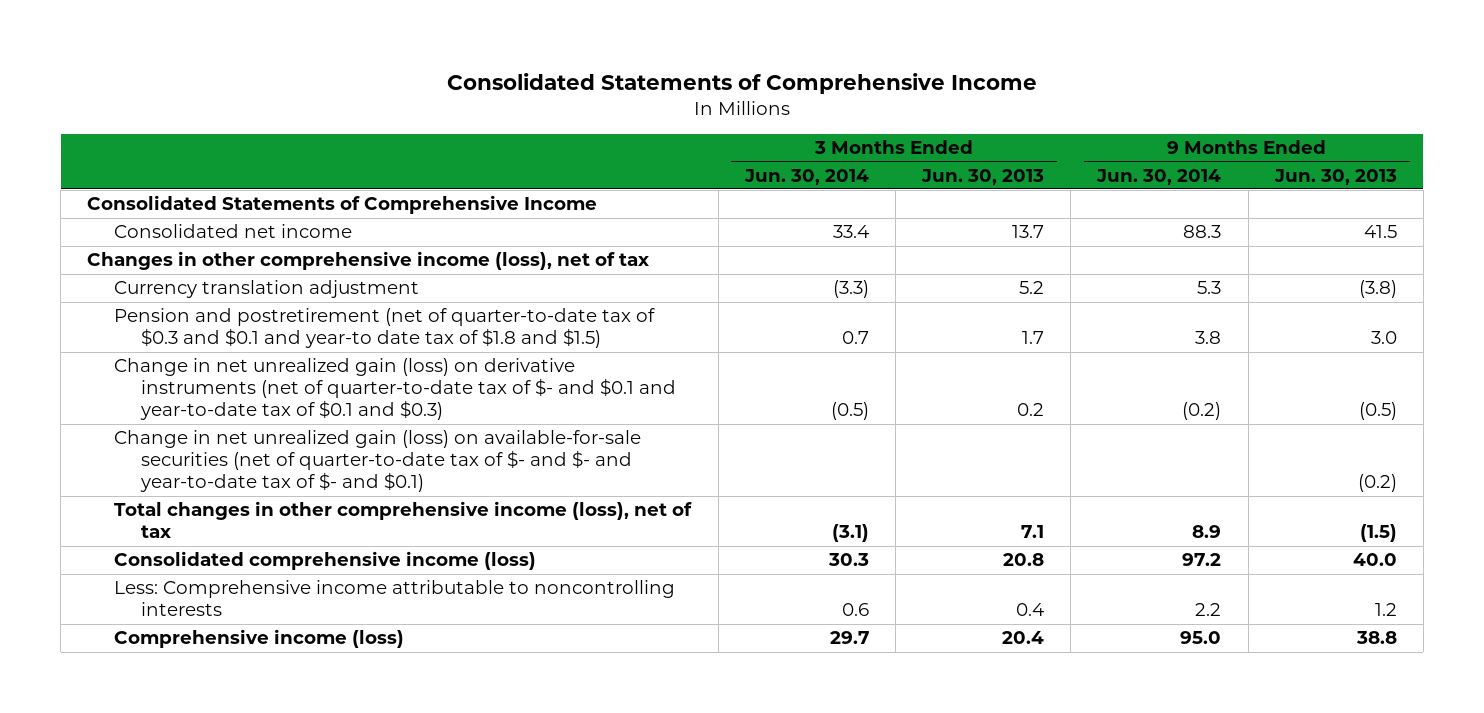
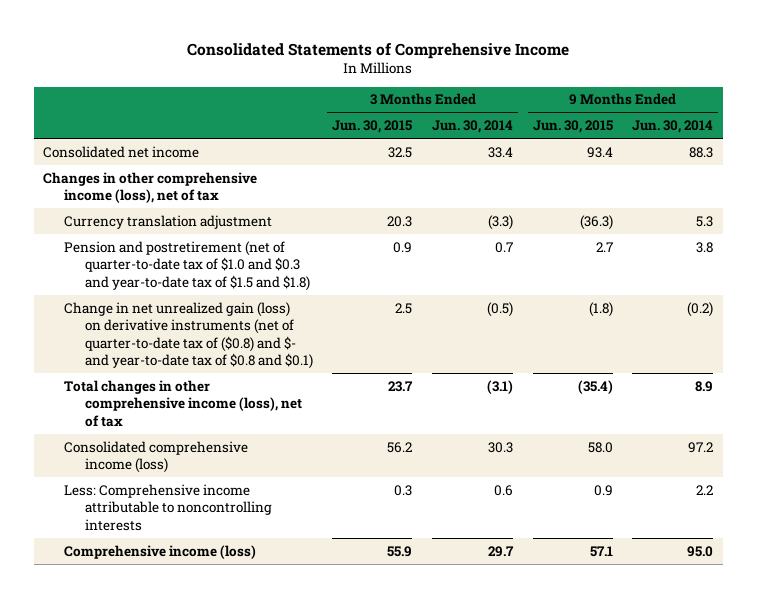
[921,168,1045,185] Jun. 30, 2013 -> none
[1273,168,1397,185] Jun. 30, 2013 -> none
none -> [332,120,413,134] Jun. 30, 2015
none -> [532,120,613,134] Jun. 30, 2015
[87,195,598,215] Consolidated Statements of Comprehensive Income -> none
[114,430,642,493] Change in net unrealized gain (loss) on available-for-sale securities (net of quarter-to-date tax of $- and $- and year-to-date tax of $- and $0.1) -> none
[114,308,656,349] Pension and postretirement (net of quarter-to-date tax of $0.3 and $0.1 and year-to date tax of $1.8 and $1.5) -> [64,240,310,291] Pension and postretirement (net of quarter-to-date tax of $1.0 and $0.3 and year-to-date tax of $1.5 and $1.8)
[114,358,677,421] Change in net unrealized gain (loss) on derivative instruments (net of quarter-to-date tax of $- and $0.1 and year-to-date tax of $0.1 and $0.3) -> [64,301,313,369] Change in net unrealized gain (loss) on derivative instruments (net of quarter-to-date tax of ($0.8) and $- and year-to-date tax of $0.8 and $0.1)

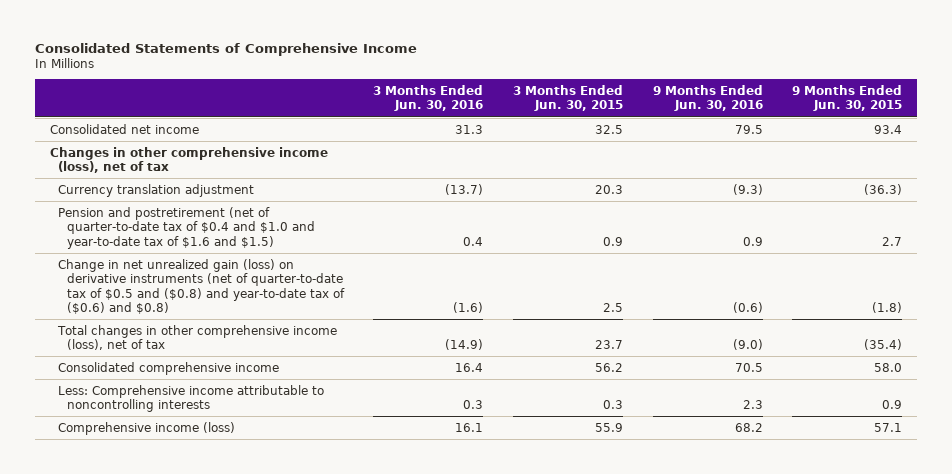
[431,120,513,134] Jun. 30, 2014 -> none
[632,120,714,134] Jun. 30, 2014 -> none
none -> [373,84,484,112] 3 Months Ended Jun. 30, 2016
none -> [652,84,763,112] 9 Months Ended Jun. 30, 2016
[64,240,310,291] Pension and postretirement (net of quarter-to-date tax of $1.0 and $0.3 and year-to-date tax of $1.5 and $1.8) -> [58,206,315,249] Pension and postretirement (net of quarter-to-date tax of $0.4 and $1.0 and year-to-date tax of $1.6 and $1.5)
[64,301,313,369] Change in net unrealized gain (loss) on derivative instruments (net of quarter-to-date tax of ($0.8) and $- and year-to-date tax of $0.8 and $0.1) -> [58,258,345,315] Change in net unrealized gain (loss) on derivative instruments (net of quarter-to-date tax of $0.5 and ($0.8) and year-to-date tax of ($0.6) and $0.8)
[64,440,249,474] Consolidated comprehensive income (loss) -> [58,361,280,375] Consolidated comprehensive income

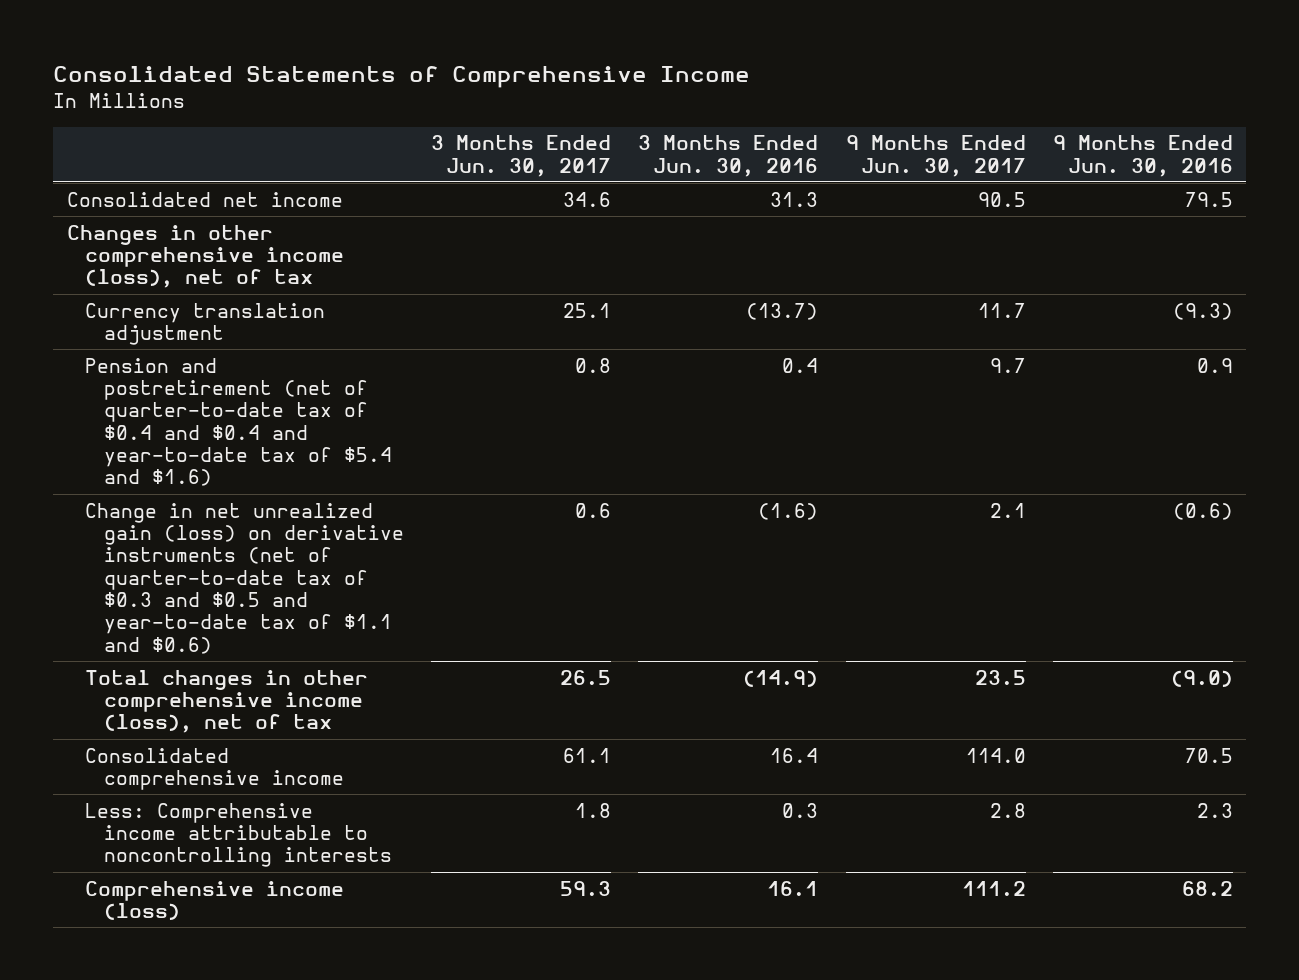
[513,84,624,112] 3 Months Ended Jun. 30, 2015 -> none
[792,84,903,112] 9 Months Ended Jun. 30, 2015 -> none
none -> [431,135,612,177] 3 Months Ended Jun. 30, 2017
none -> [845,135,1026,177] 9 Months Ended Jun. 30, 2017
[58,206,315,249] Pension and postretirement (net of quarter-to-date tax of $0.4 and $1.0 and year-to-date tax of $1.6 and $1.5) -> [85,357,393,487] Pension and postretirement (net of quarter-to-date tax of $0.4 and $0.4 and year-to-date tax of $5.4 and $1.6)
[58,258,345,315] Change in net unrealized gain (loss) on derivative instruments (net of quarter-to-date tax of $0.5 and ($0.8) and year-to-date tax of ($0.6) and $0.8) -> [85,502,405,654] Change in net unrealized gain (loss) on derivative instruments (net of quarter-to-date tax of $0.3 and $0.5 and year-to-date tax of $1.1 and $0.6)

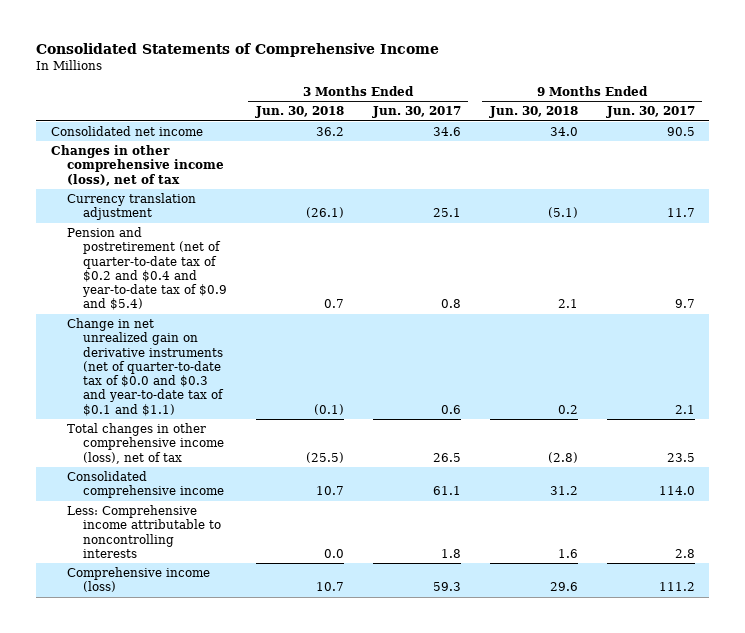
[638,135,819,177] 3 Months Ended Jun. 30, 2016 -> none
[1052,135,1233,177] 9 Months Ended Jun. 30, 2016 -> none
none -> [254,106,344,119] Jun. 30, 2018
none -> [488,106,578,119] Jun. 30, 2018
[85,357,393,487] Pension and postretirement (net of quarter-to-date tax of $0.4 and $0.4 and year-to-date tax of $5.4 and $1.6) -> [66,226,227,311] Pension and postretirement (net of quarter-to-date tax of $0.2 and $0.4 and year-to-date tax of $0.9 and $5.4)
[85,502,405,654] Change in net unrealized gain (loss) on derivative instruments (net of quarter-to-date tax of $0.3 and $0.5 and year-to-date tax of $1.1 and $0.6) -> [66,317,224,416] Change in net unrealized gain on derivative instruments (net of quarter-to-date tax of $0.0 and $0.3 and year-to-date tax of $0.1 and $1.1)

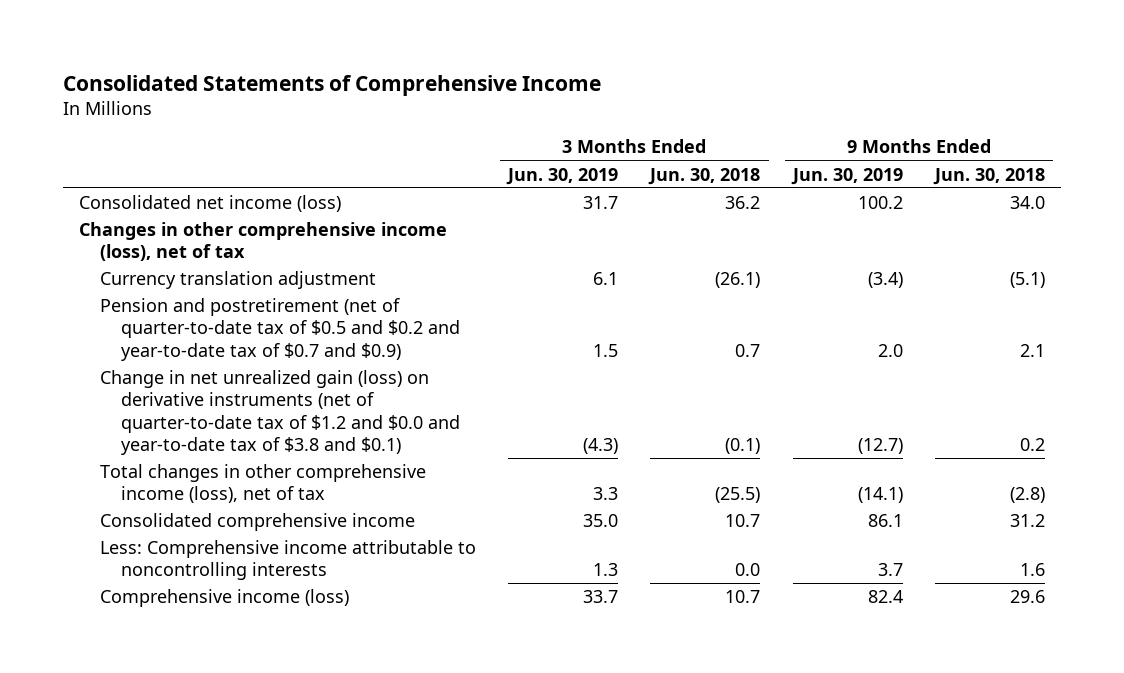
[371,106,461,119] Jun. 30, 2017 -> none
[605,106,695,119] Jun. 30, 2017 -> none
none -> [506,167,619,185] Jun. 30, 2019
none -> [790,167,903,185] Jun. 30, 2019
[50,125,203,136] Consolidated net income -> [78,195,341,213] Consolidated net income (loss)
[66,226,227,311] Pension and postretirement (net of quarter-to-date tax of $0.2 and $0.4 and year-to-date tax of $0.9 and $5.4) -> [99,298,461,361] Pension and postretirement (net of quarter-to-date tax of $0.5 and $0.2 and year-to-date tax of $0.7 and $0.9)
[66,317,224,416] Change in net unrealized gain on derivative instruments (net of quarter-to-date tax of $0.0 and $0.3 and year-to-date tax of $0.1 and $1.1) -> [99,370,461,455] Change in net unrealized gain (loss) on derivative instruments (net of quarter-to-date tax of $1.2 and $0.0 and year-to-date tax of $3.8 and $0.1)

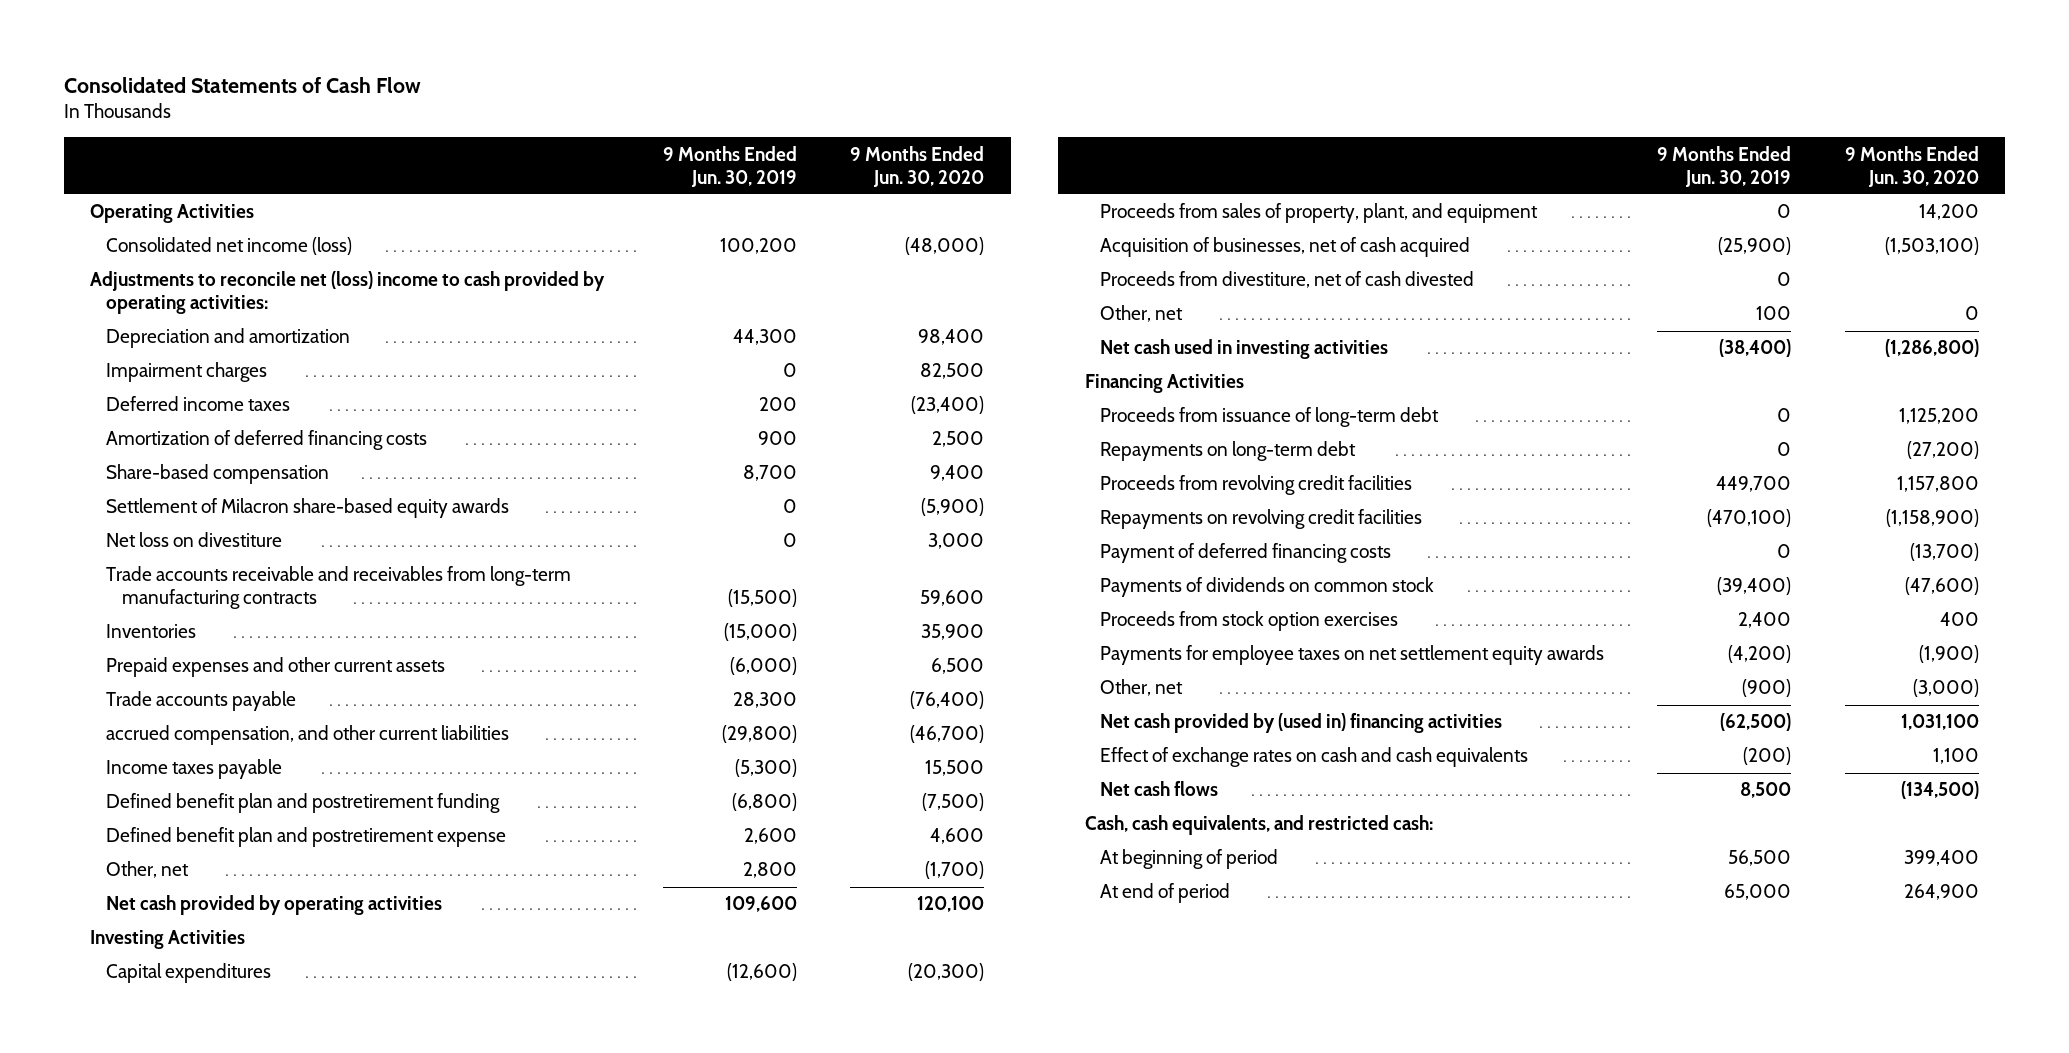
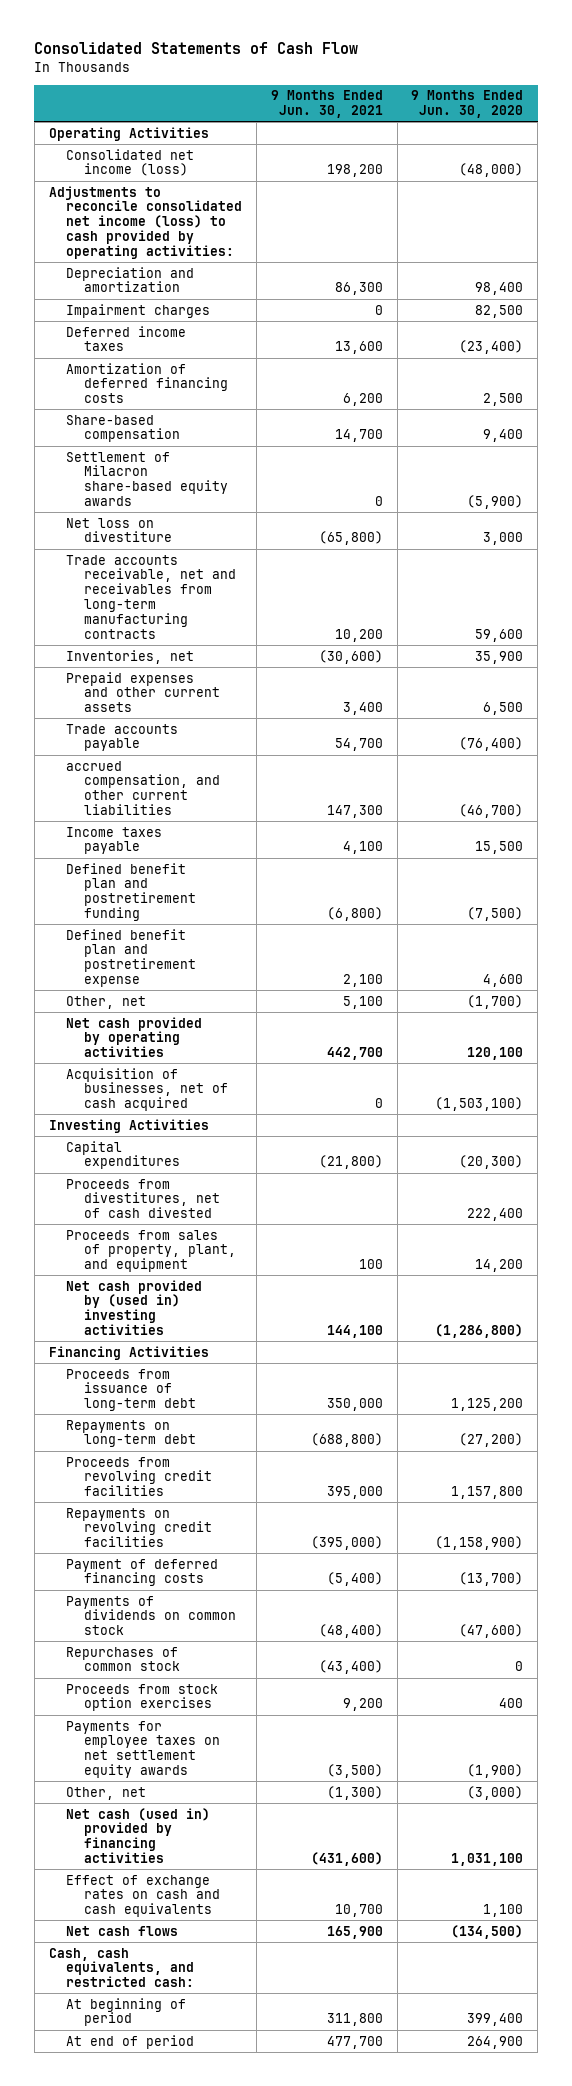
[663,145,798,187] 9 Months Ended Jun. 30, 2019 -> none
none -> [270,90,383,119] 9 Months Ended Jun. 30, 2021
[90,271,606,315] Adjustments to reconcile net (loss) income to cash provided by operating activities: -> [48,185,243,260] Adjustments to reconcile consolidated net income (loss) to cash provided by operating activities:
[106,566,572,610] Trade accounts receivable and receivables from long-term manufacturing contracts -> [66,554,237,639] Trade accounts receivable, net and receivables from long-term manufacturing contracts
[106,624,197,639] Inventories -> [66,649,195,664] Inventories, net
[1100,237,1471,258] Acquisition of businesses, net of cash acquired -> [66,1067,229,1112] Acquisition of businesses, net of cash acquired
none -> [66,1178,221,1219] Proceeds from divestitures, net of cash divested
[1100,271,1475,289] Proceeds from divestiture, net of cash divested -> none
[1100,305,1184,323] Other, net -> none
[1100,339,1389,360] Net cash used in investing activities -> [66,1279,203,1336] Net cash provided by (used in) investing activities
none -> [66,1646,181,1672] Repurchases of common stock
[1100,713,1503,734] Net cash provided by (used in) financing activities -> [66,1807,211,1864] Net cash (used in) provided by financing activities

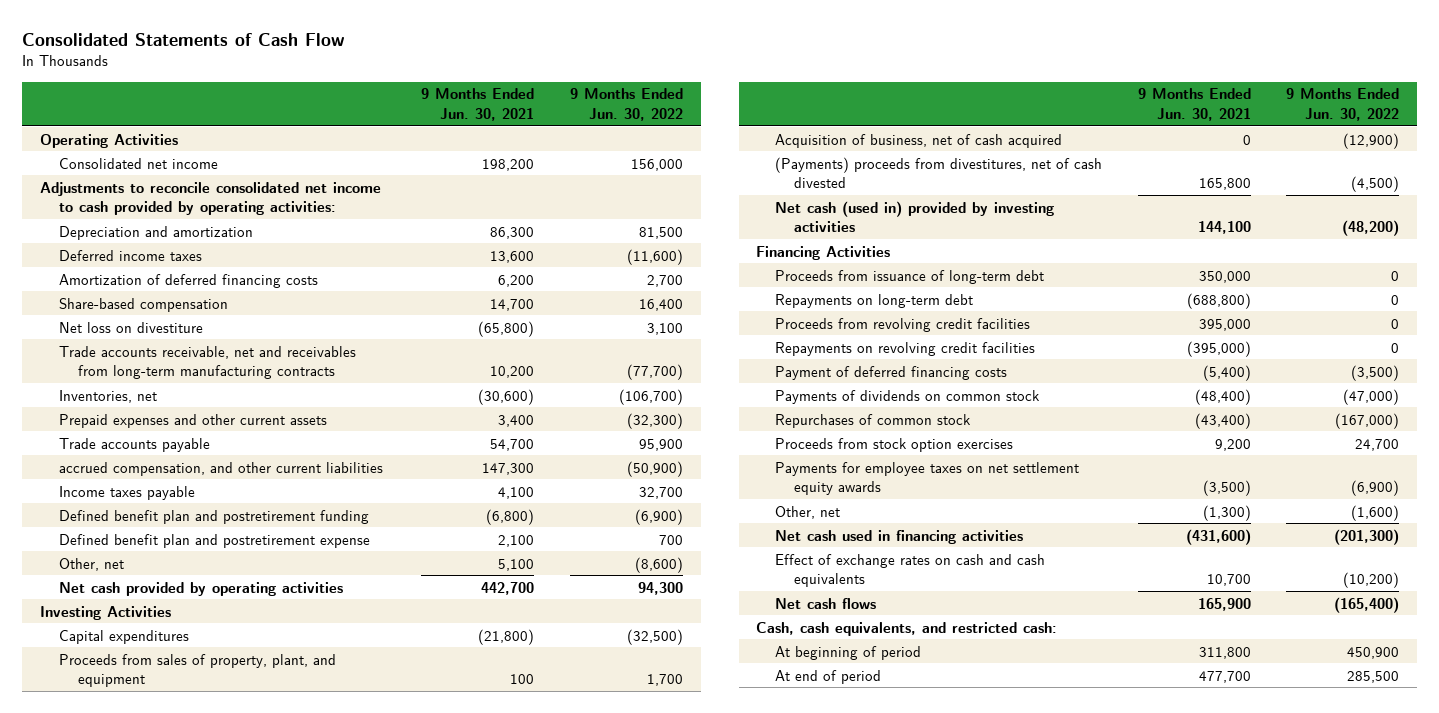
[411,90,524,119] 9 Months Ended Jun. 30, 2020 -> none
none -> [569,88,683,121] 9 Months Ended Jun. 30, 2022
[66,148,195,177] Consolidated net income (loss) -> [58,157,218,169] Consolidated net income
[48,185,243,260] Adjustments to reconcile consolidated net income (loss) to cash provided by operating activities: -> [39,181,381,216] Adjustments to reconcile consolidated net income to cash provided by operating activities:
[66,303,211,318] Impairment charges -> none
[66,451,229,507] Settlement of Milacron share-based equity awards -> none
[66,1067,229,1112] Acquisition of businesses, net of cash acquired -> none
[66,1178,221,1219] Proceeds from divestitures, net of cash divested -> none
none -> [775,133,1063,148] Acquisition of business, net of cash acquired
none -> [775,156,1103,189] (Payments) proceeds from divestitures, net of cash divested
[66,1279,203,1336] Net cash provided by (used in) investing activities -> [775,200,1055,233] Net cash (used in) provided by investing activities
[66,1807,211,1864] Net cash (used in) provided by financing activities -> [775,529,1024,544] Net cash used in financing activities

